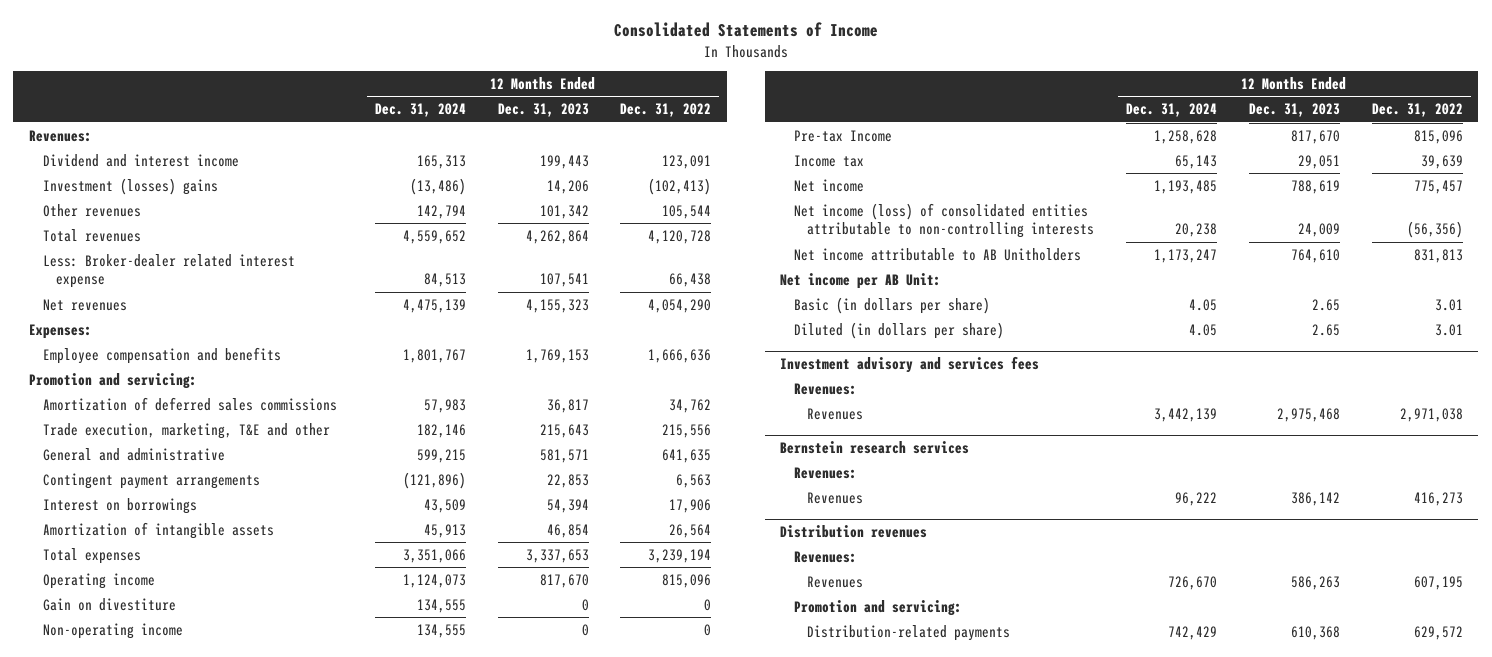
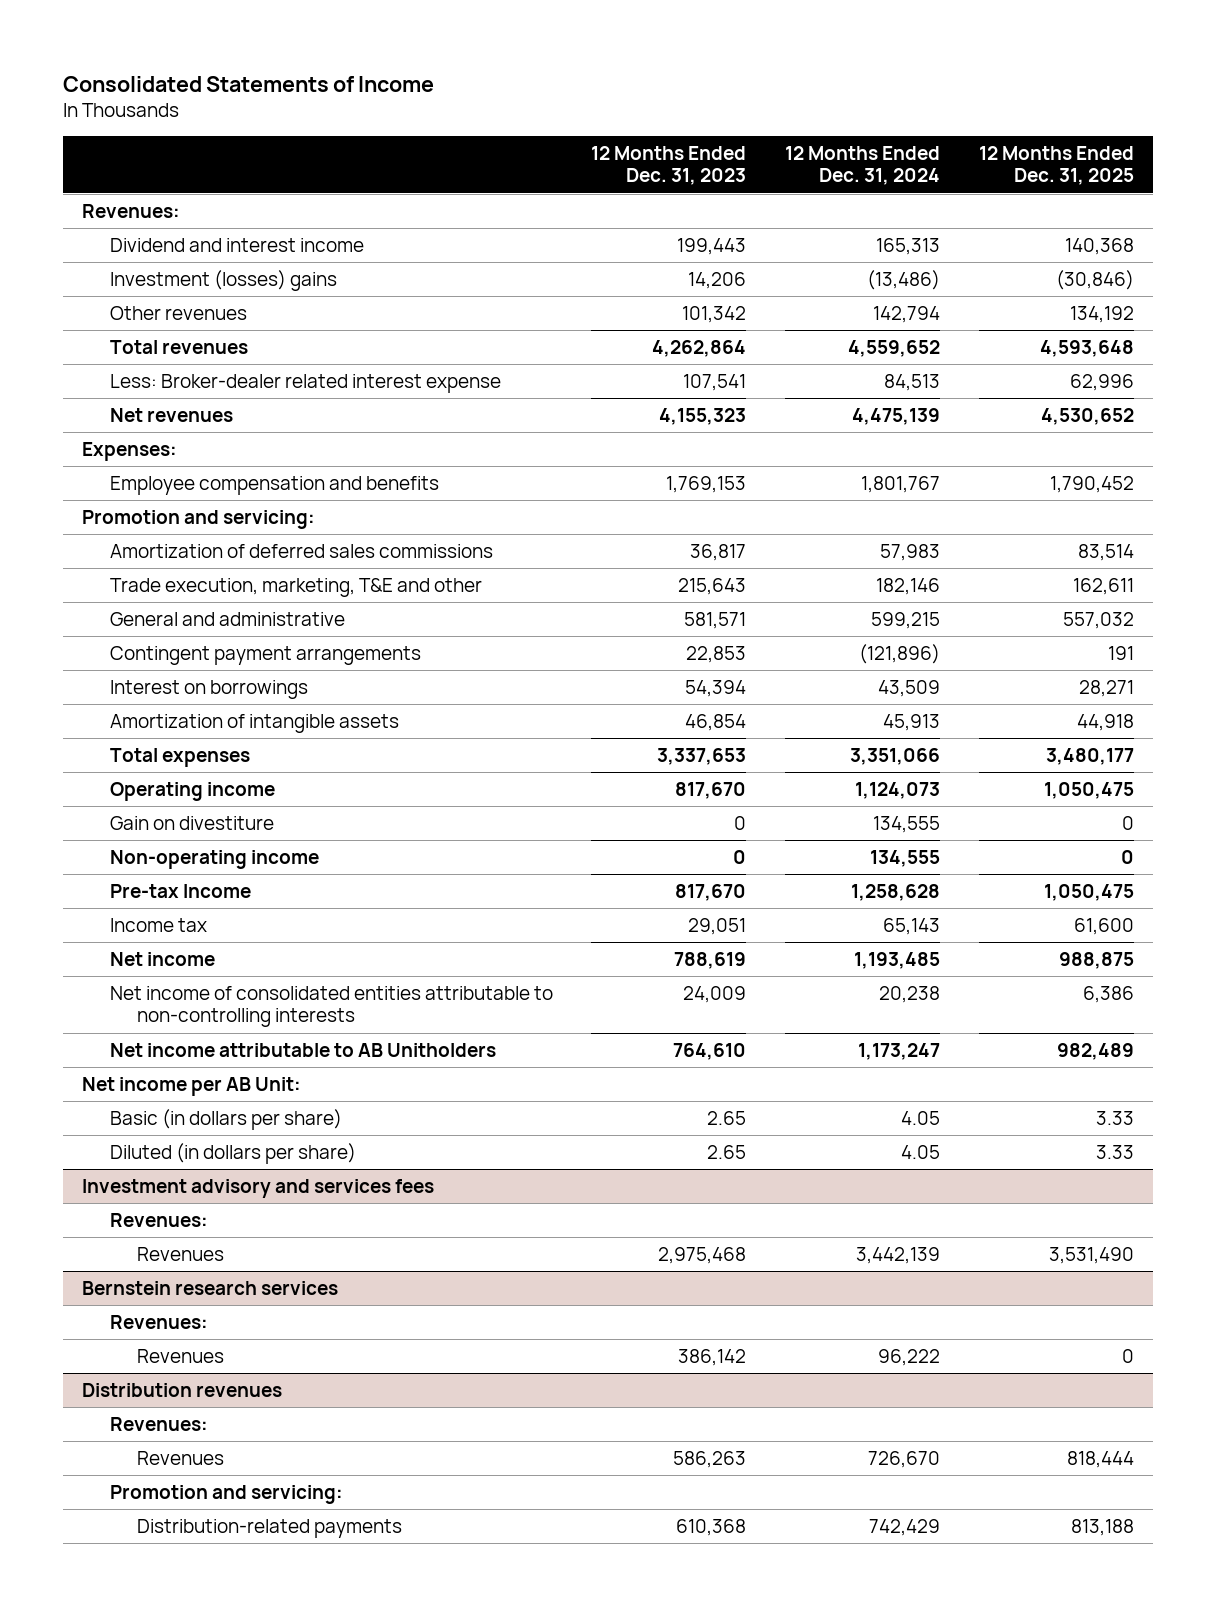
[620,103,712,118] Dec. 31, 2022 -> none
none -> [978,145,1134,186] 12 Months Ended Dec. 31, 2025
[793,202,1095,239] Net income (loss) of consolidated entities attributable to non-controlling interests -> [109,985,553,1028] Net income of consolidated entities attributable to non-controlling interests

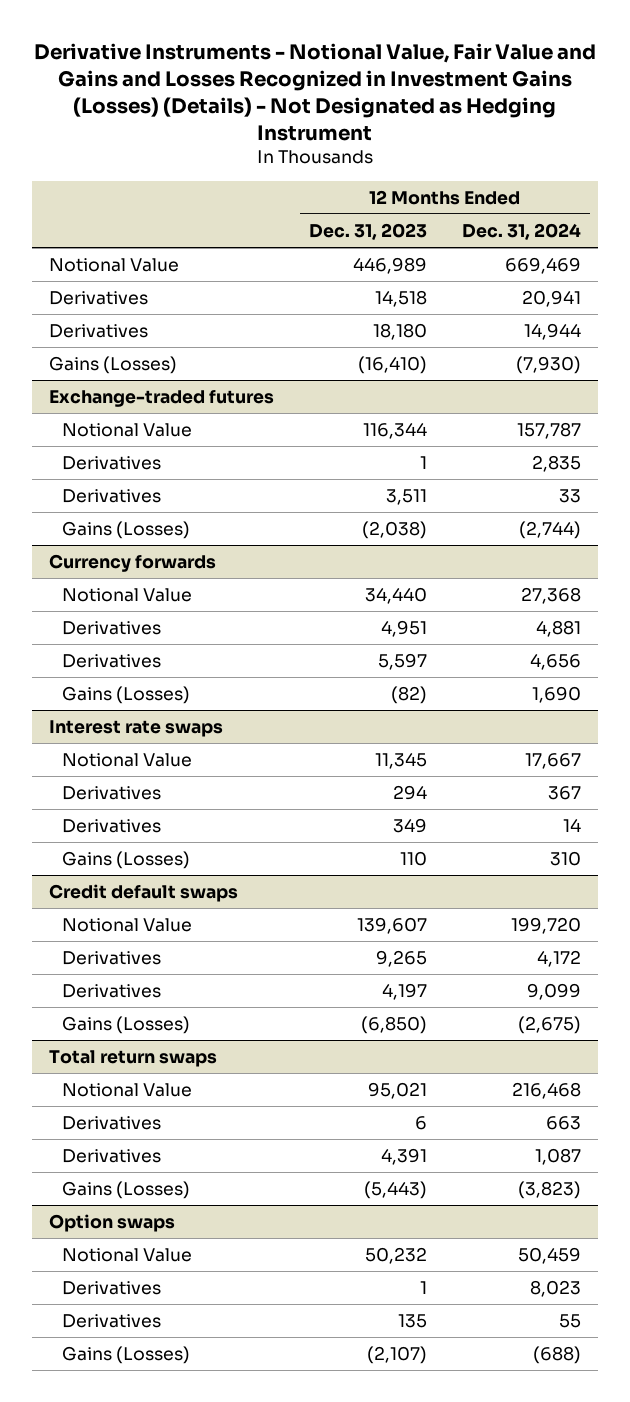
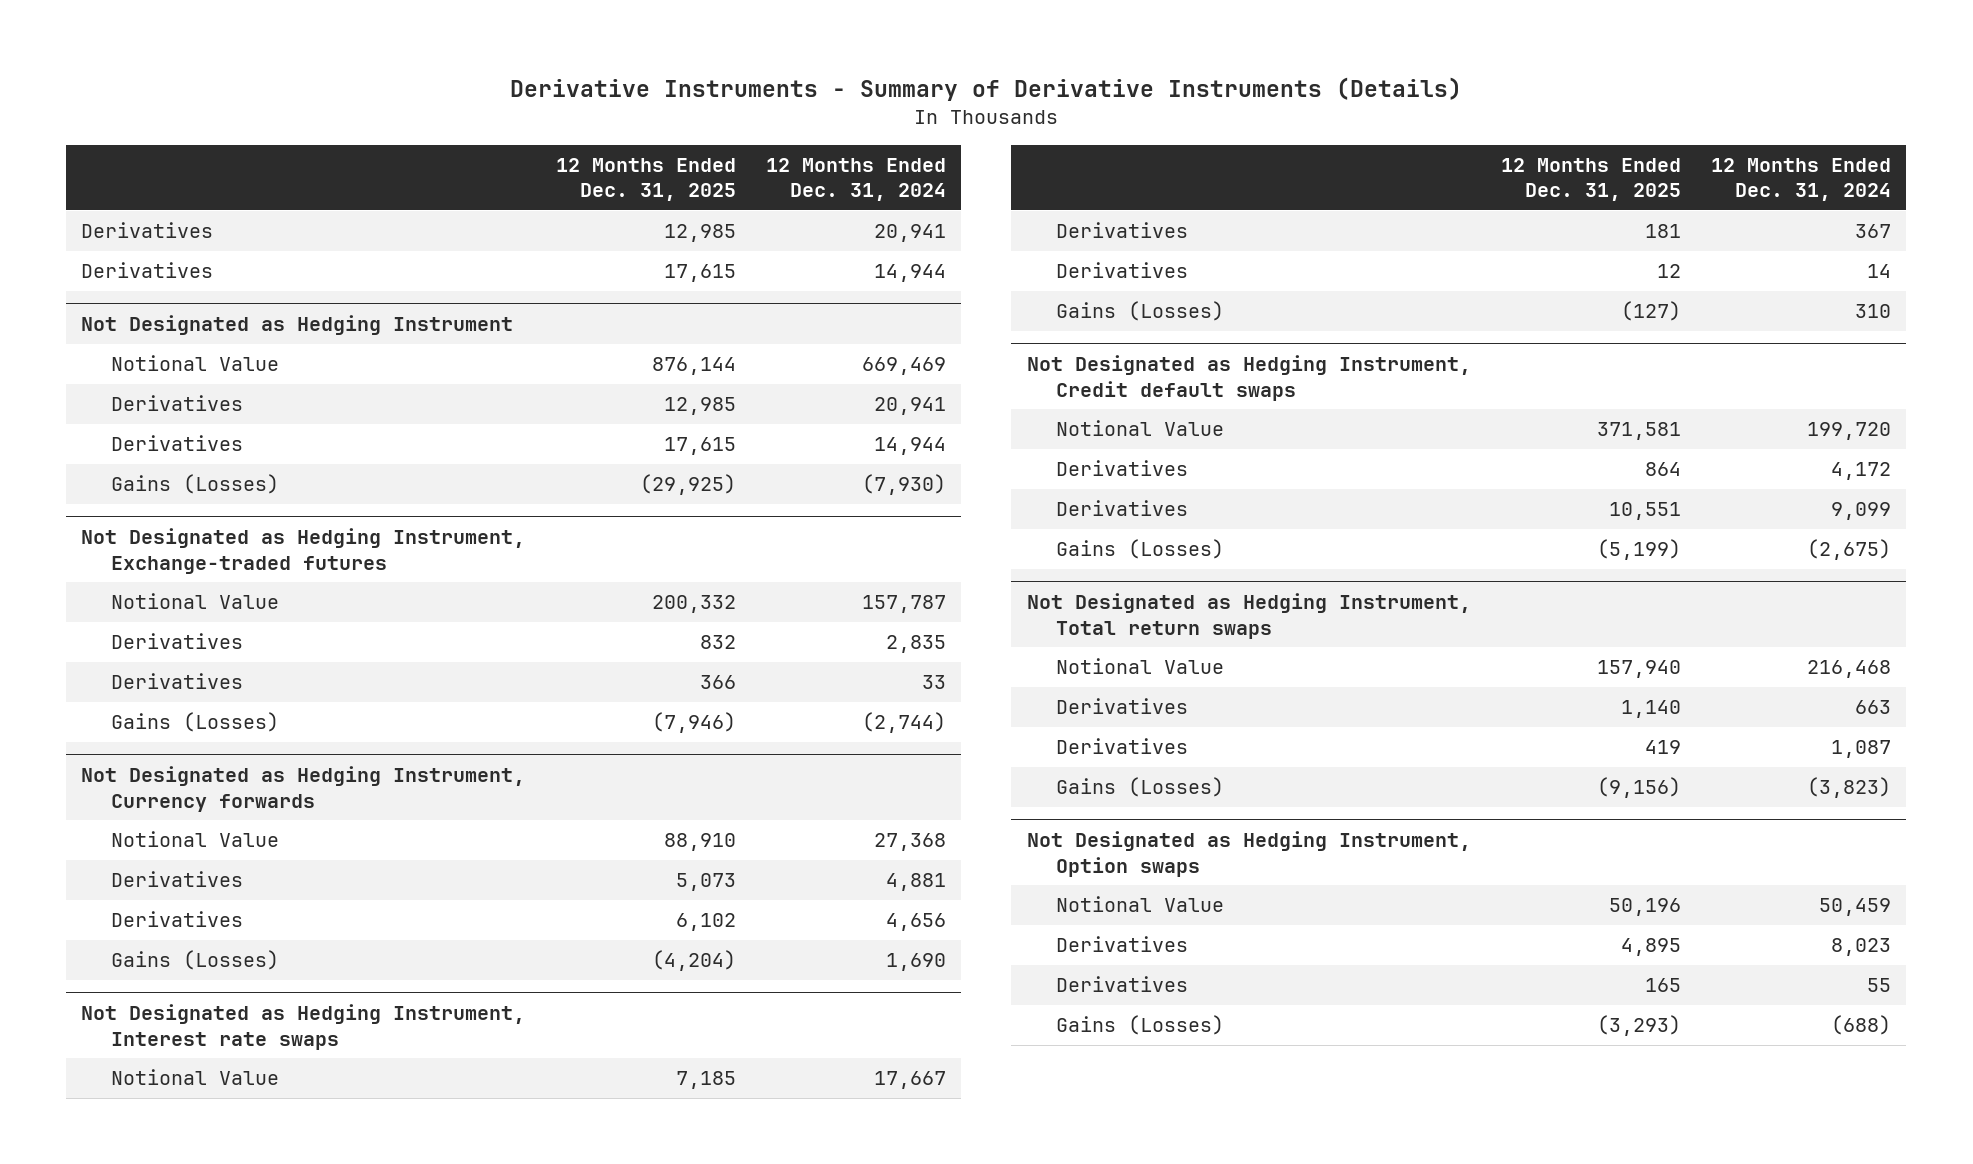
[34,43,597,142] Derivative Instruments - Notional Value, Fair Value and Gains and Losses Recognized in Investment Gains (Losses) (Details) - Not Designated as Hedging Instrument -> [510,77,1463,102] Derivative Instruments - Summary of Derivative Instruments (Details)
[309,222,428,240] Dec. 31, 2023 -> none
none -> [555,157,736,202] 12 Months Ended Dec. 31, 2025
none -> [81,222,214,239] Derivatives
none -> [81,262,214,279] Derivatives
none -> [81,314,514,335] Not Designated as Hedging Instrument
[49,389,275,407] Exchange-traded futures -> none
none -> [81,527,526,574] Not Designated as Hedging Instrument, Exchange-traded futures
[49,553,217,572] Currency forwards -> none
none -> [81,765,526,812] Not Designated as Hedging Instrument, Currency forwards
[49,719,224,737] Interest rate swaps -> none
none -> [81,1003,526,1050] Not Designated as Hedging Instrument, Interest rate swaps
[49,883,239,902] Credit default swaps -> none
none -> [1026,354,1471,401] Not Designated as Hedging Instrument, Credit default swaps
[49,1049,218,1067] Total return swaps -> none
none -> [1026,592,1471,639] Not Designated as Hedging Instrument, Total return swaps
[49,1213,176,1232] Option swaps -> none
none -> [1026,830,1471,877] Not Designated as Hedging Instrument, Option swaps

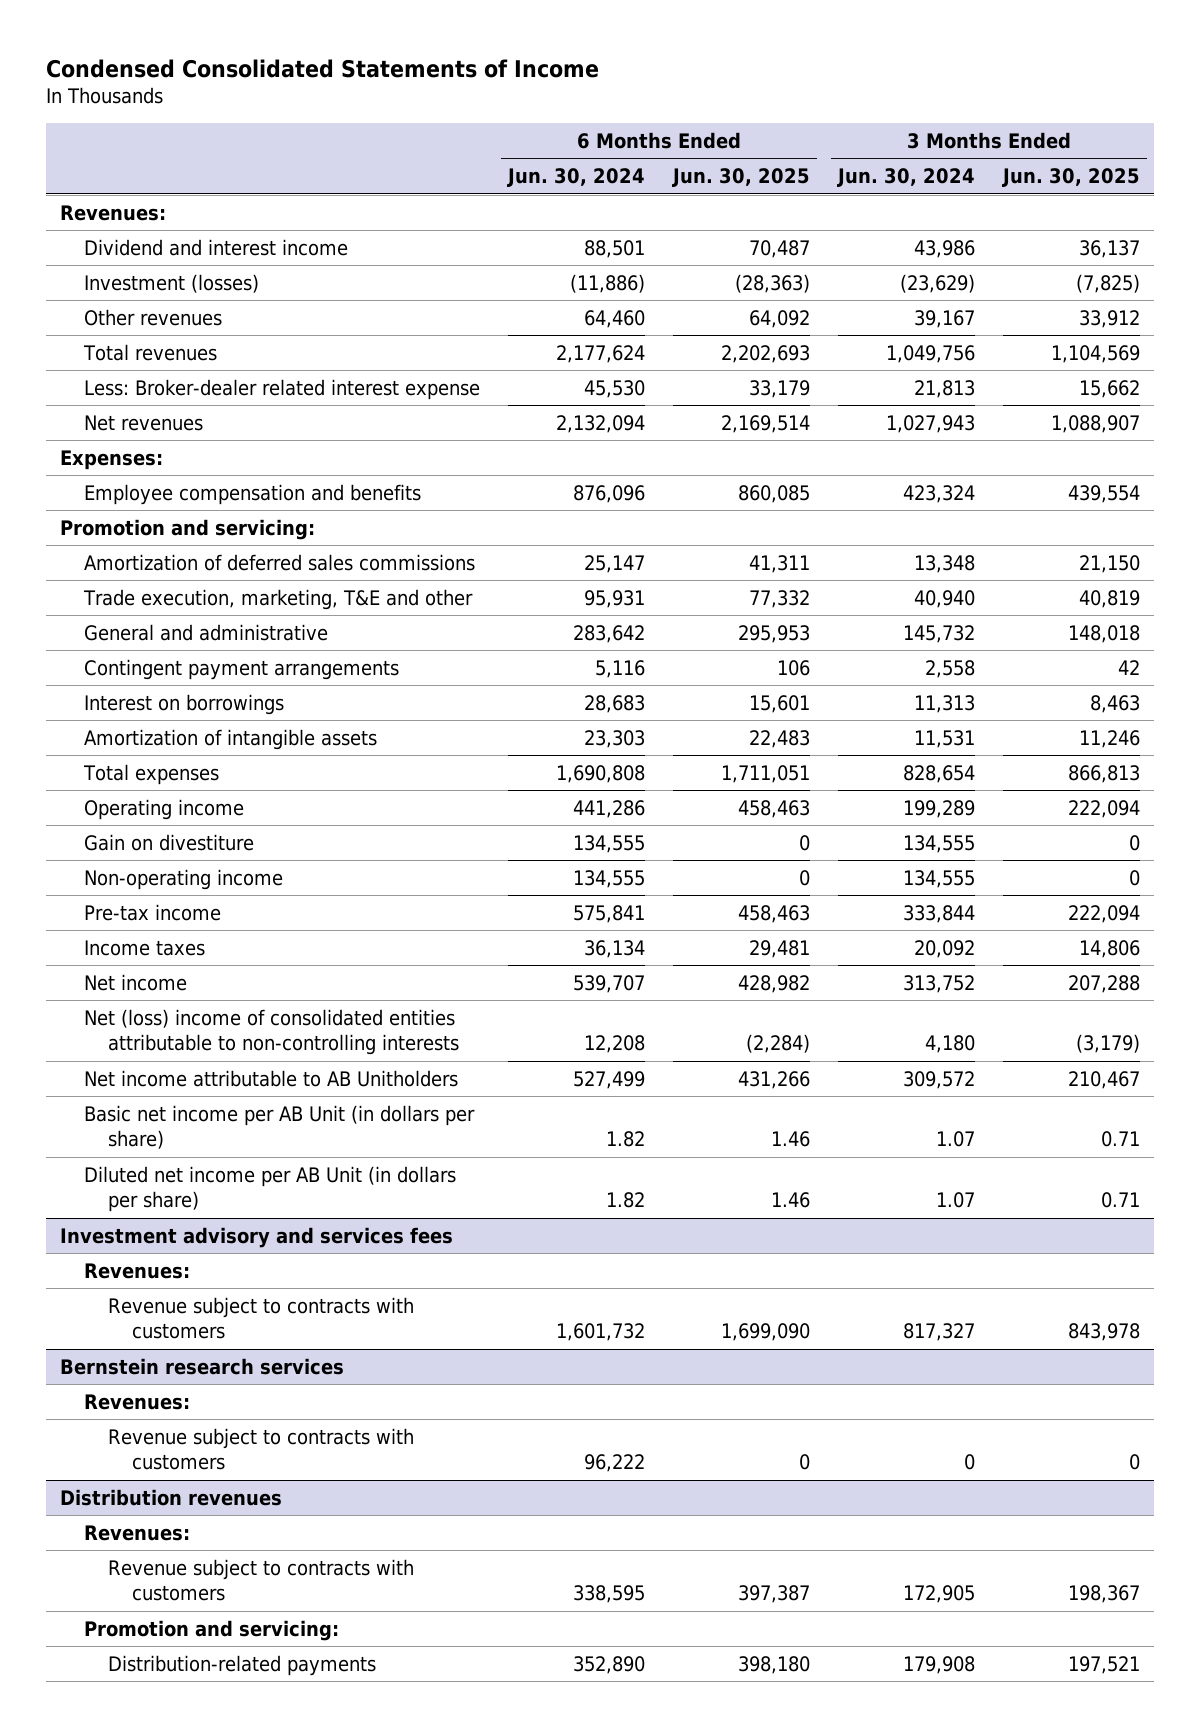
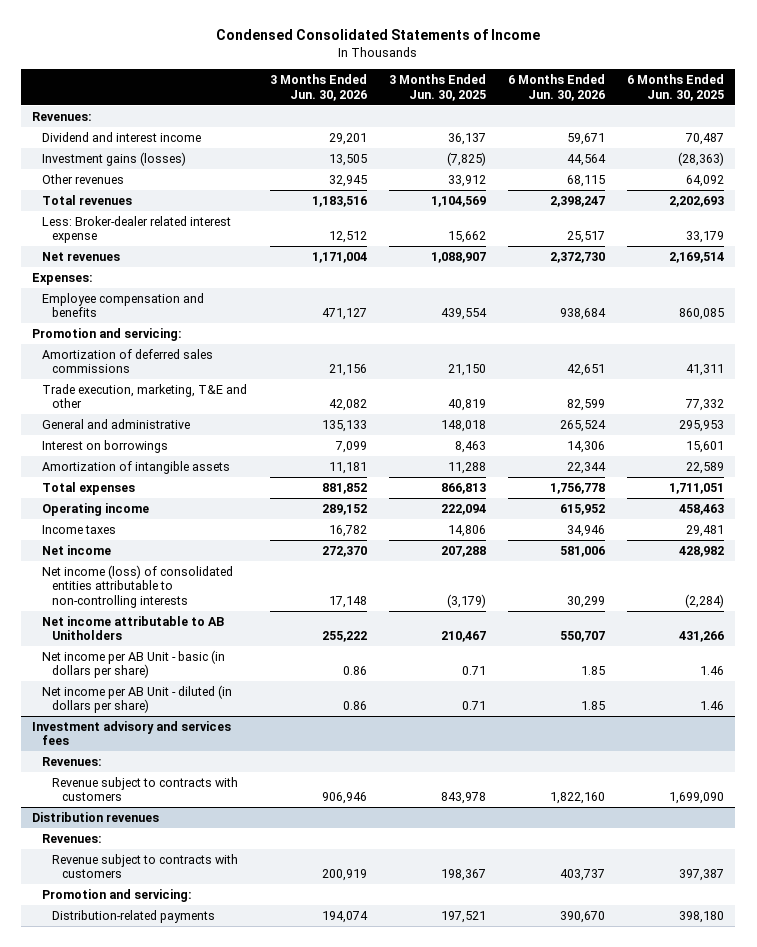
[506,168,645,188] Jun. 30, 2024 -> none
[836,168,975,188] Jun. 30, 2024 -> none
none -> [269,73,367,101] 3 Months Ended Jun. 30, 2026
none -> [508,73,606,101] 6 Months Ended Jun. 30, 2026
[84,273,260,293] Investment (losses) -> [42,151,187,166] Investment gains (losses)
[84,658,400,680] Contingent payment arrangements -> none
[748,729,810,748] 22,483 -> [686,461,725,474] 22,589
[1078,729,1140,748] 11,246 -> [447,461,486,474] 11,288
[84,833,255,851] Gain on divestiture -> none
[84,868,284,890] Non-operating income -> none
[84,903,222,921] Pre-tax income -> none
[84,1008,459,1056] Net (loss) income of consolidated entities attributable to non-controlling interests -> [42,564,234,609] Net income (loss) of consolidated entities attributable to non-controlling interests
[84,1104,476,1150] Basic net income per AB Unit (in dollars per share) -> [42,649,226,679] Net income per AB Unit - basic (in dollars per share)
[84,1165,457,1213] Diluted net income per AB Unit (in dollars per share) -> [42,684,233,714] Net income per AB Unit - diluted (in dollars per share)
[60,1357,345,1375] Bernstein research services -> none
[84,1393,191,1410] Revenues: -> none
[107,1427,414,1471] Revenue subject to contracts with customers -> none

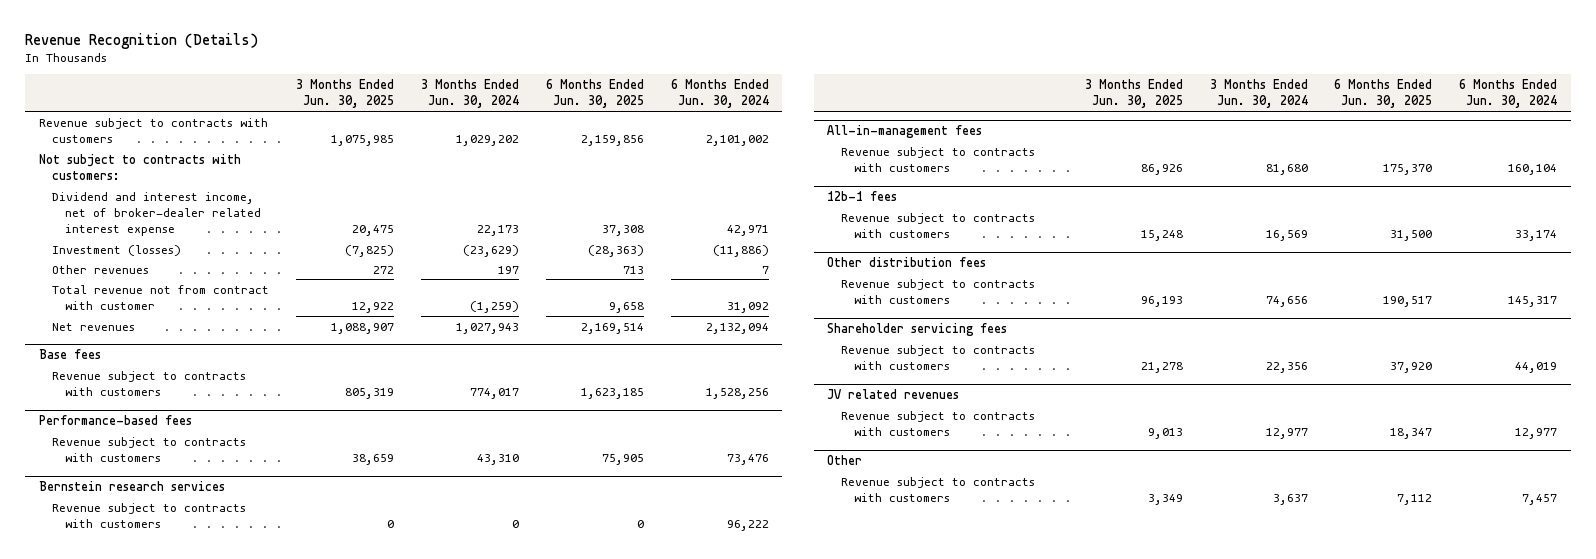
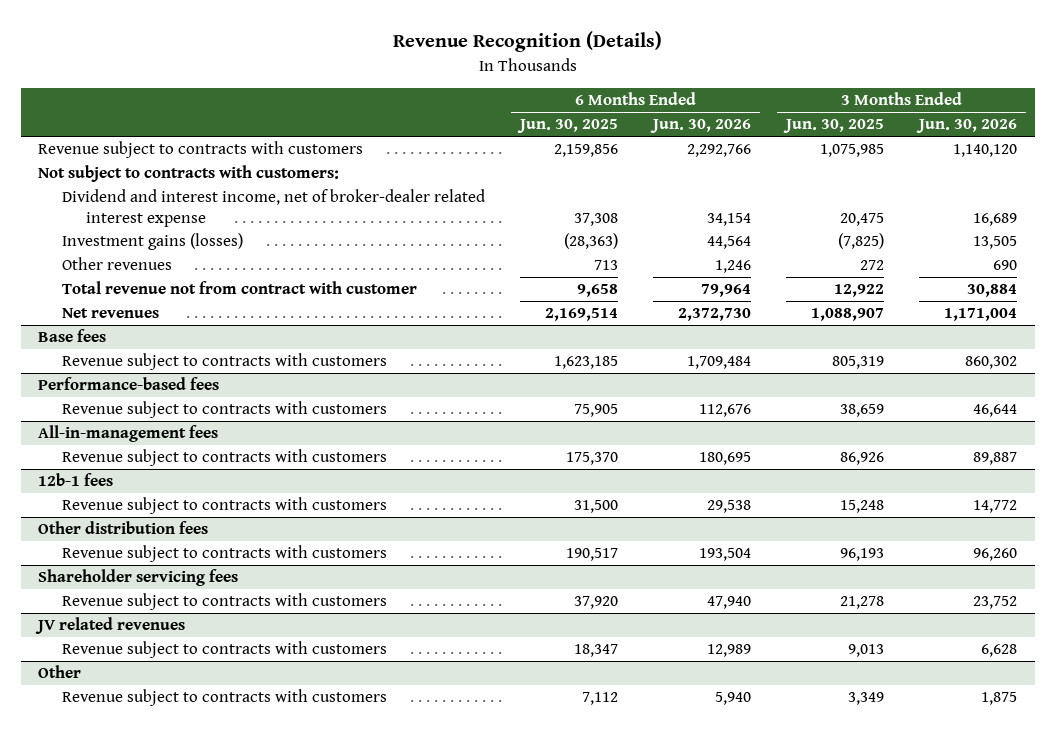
[420,78,519,109] 3 Months Ended Jun. 30, 2024 -> none
[670,78,769,109] 6 Months Ended Jun. 30, 2024 -> none
none -> [650,119,752,134] Jun. 30, 2026
none -> [916,119,1018,134] Jun. 30, 2026
[51,244,181,256] Investment (losses) -> [61,233,243,251] Investment gains (losses)
[38,480,225,491] Bernstein research services -> none
[51,502,246,528] Revenue subject to contracts with customers -> none

